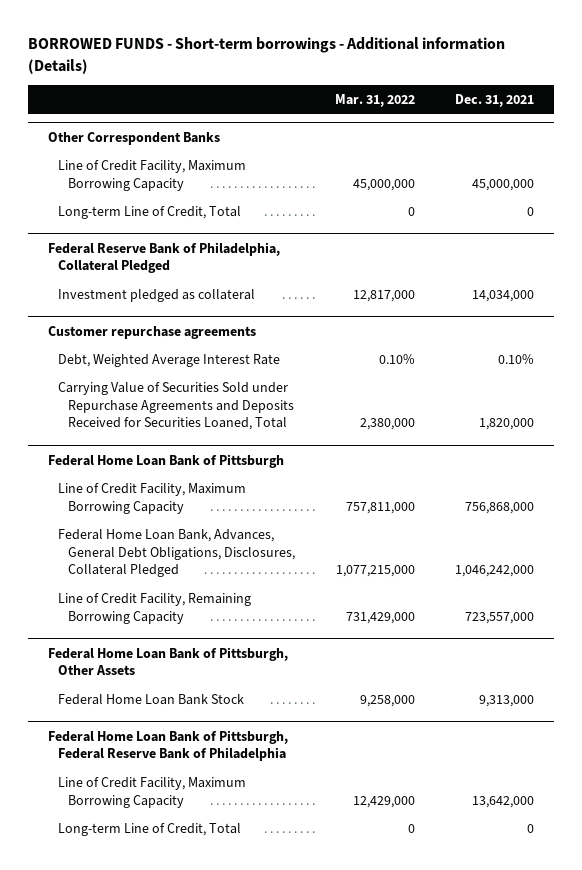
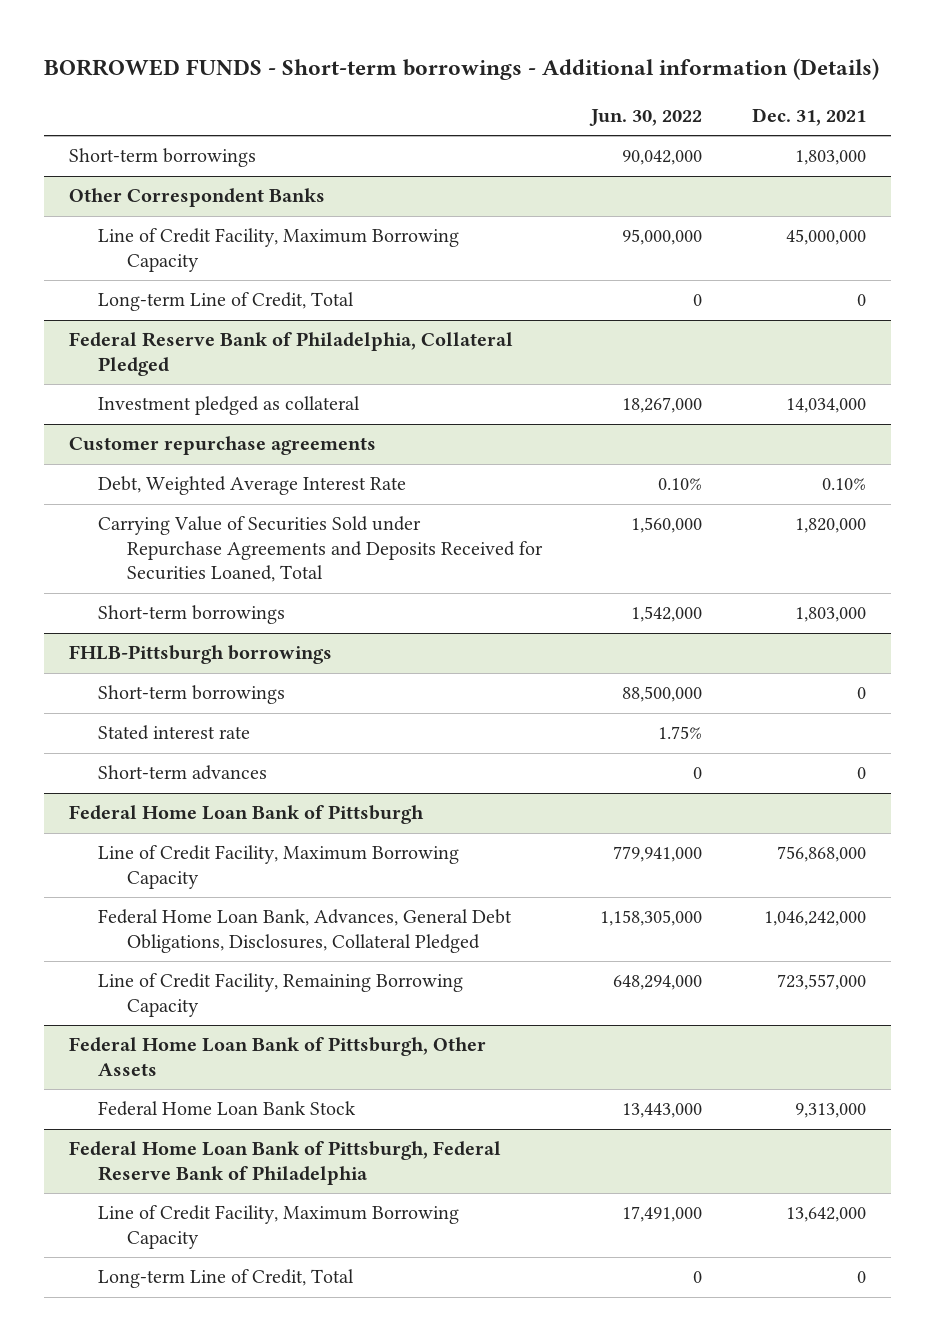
[335,93,416,107] Mar. 31, 2022 -> none
none -> [589,108,703,126] Jun. 30, 2022
none -> [68,148,256,168] Short-term borrowings
none -> [97,605,285,625] Short-term borrowings
none -> [68,645,332,665] FHLB-Pittsburgh borrowings
none -> [97,685,285,705] Short-term borrowings
none -> [97,725,250,741] Stated interest rate
none -> [97,765,267,781] Short-term advances

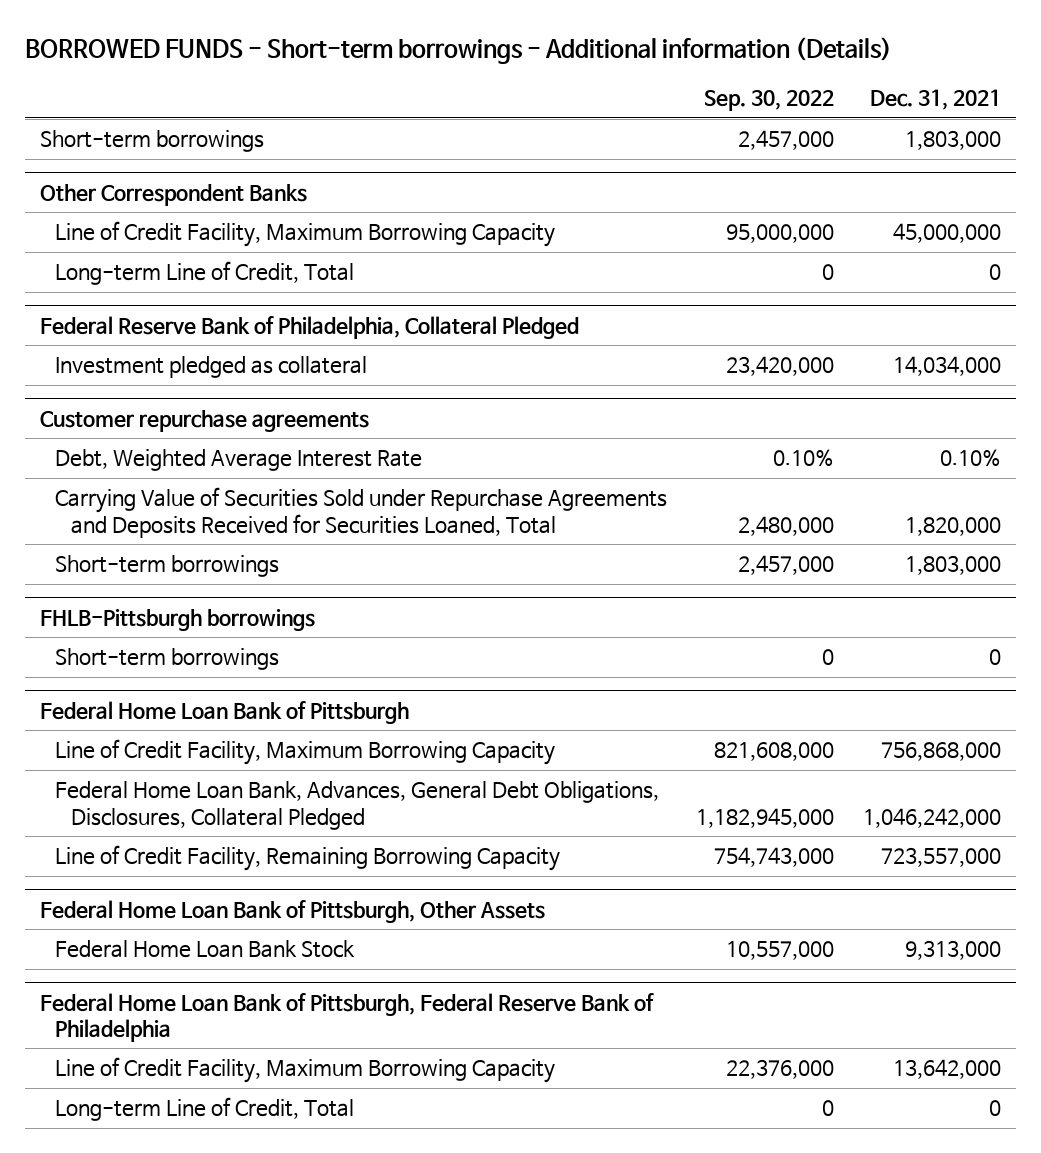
[589,108,703,126] Jun. 30, 2022 -> none
none -> [704,90,835,112] Sep. 30, 2022
[97,725,250,741] Stated interest rate -> none
[97,765,267,781] Short-term advances -> none

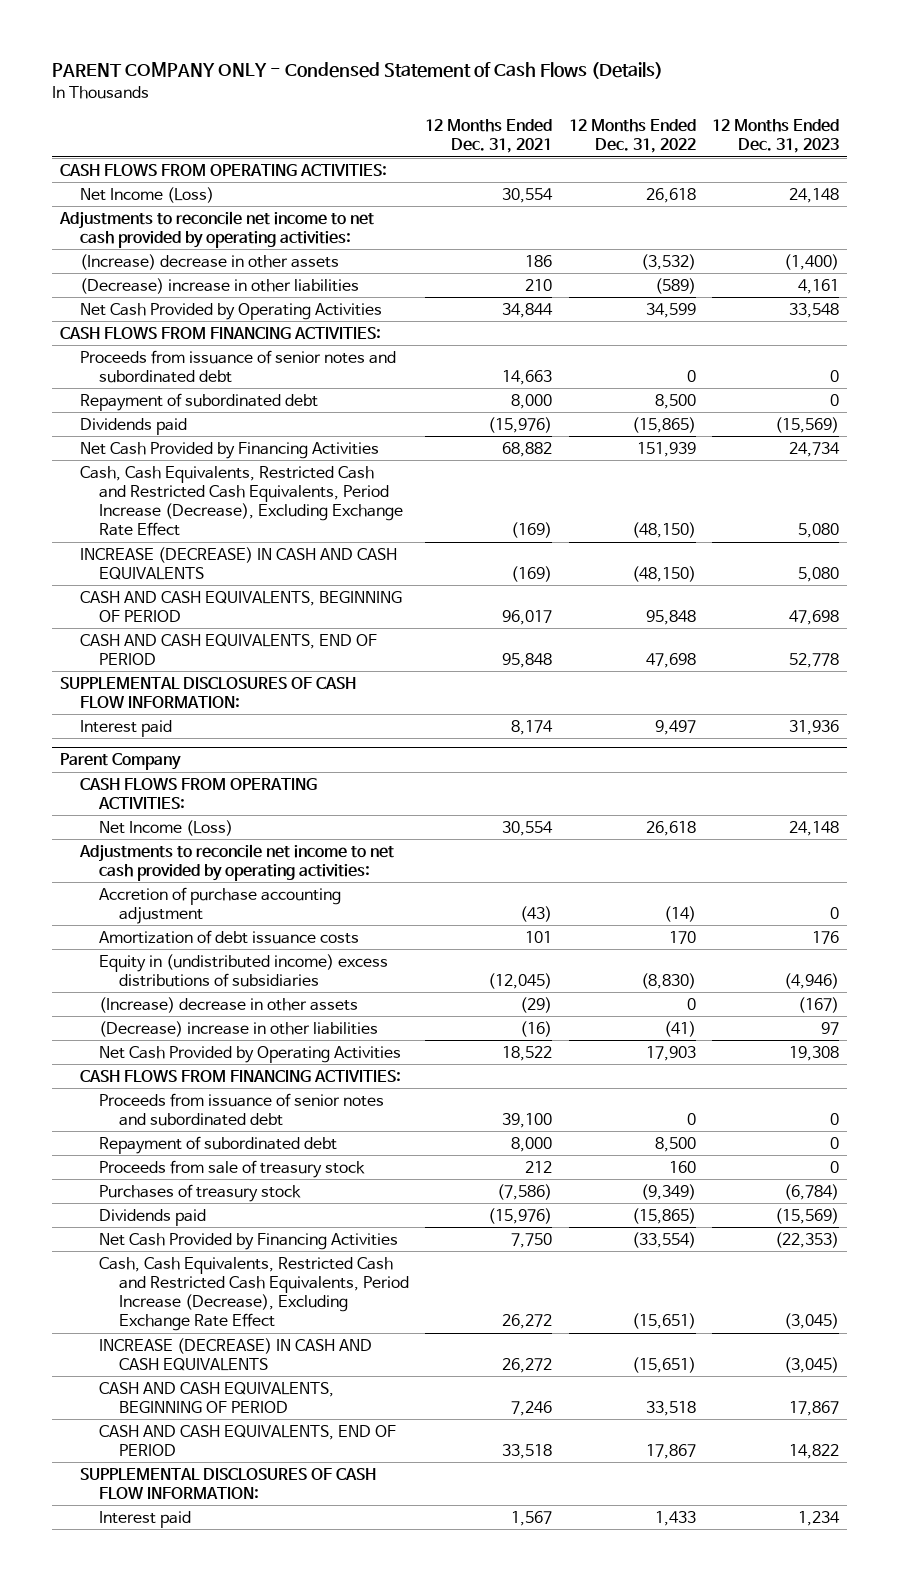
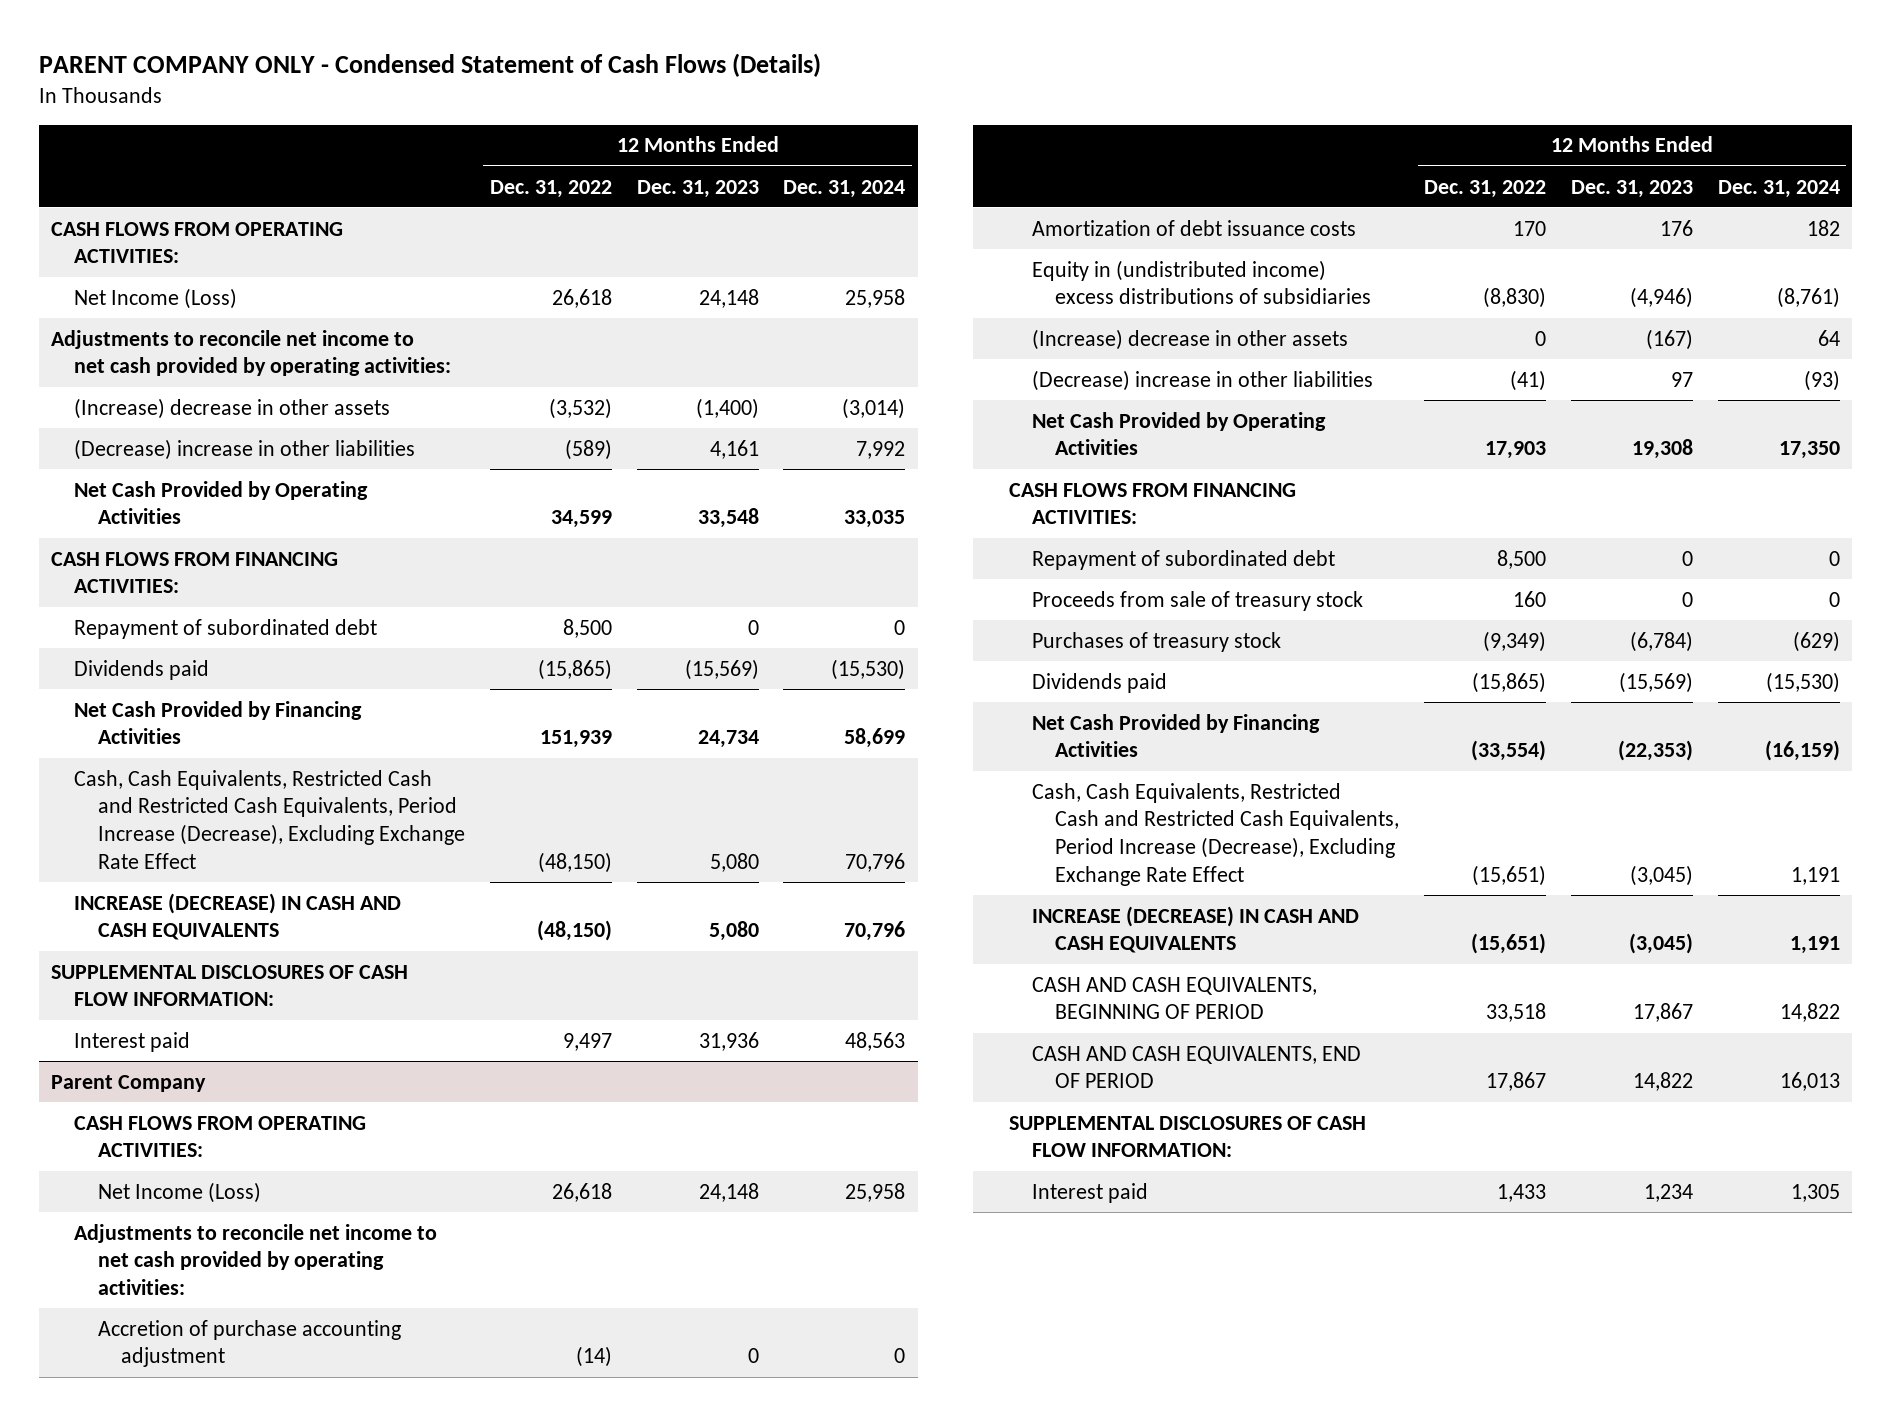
[425,118,553,154] 12 Months Ended Dec. 31, 2021 -> none
none -> [783,179,906,198] Dec. 31, 2024
[79,349,396,383] Proceeds from issuance of senior notes and subordinated debt -> none
[79,590,402,622] CASH AND CASH EQUIVALENTS, BEGINNING OF PERIOD -> none
[79,633,377,665] CASH AND CASH EQUIVALENTS, END OF PERIOD -> none
[99,1092,385,1126] Proceeds from issuance of senior notes and subordinated debt -> none

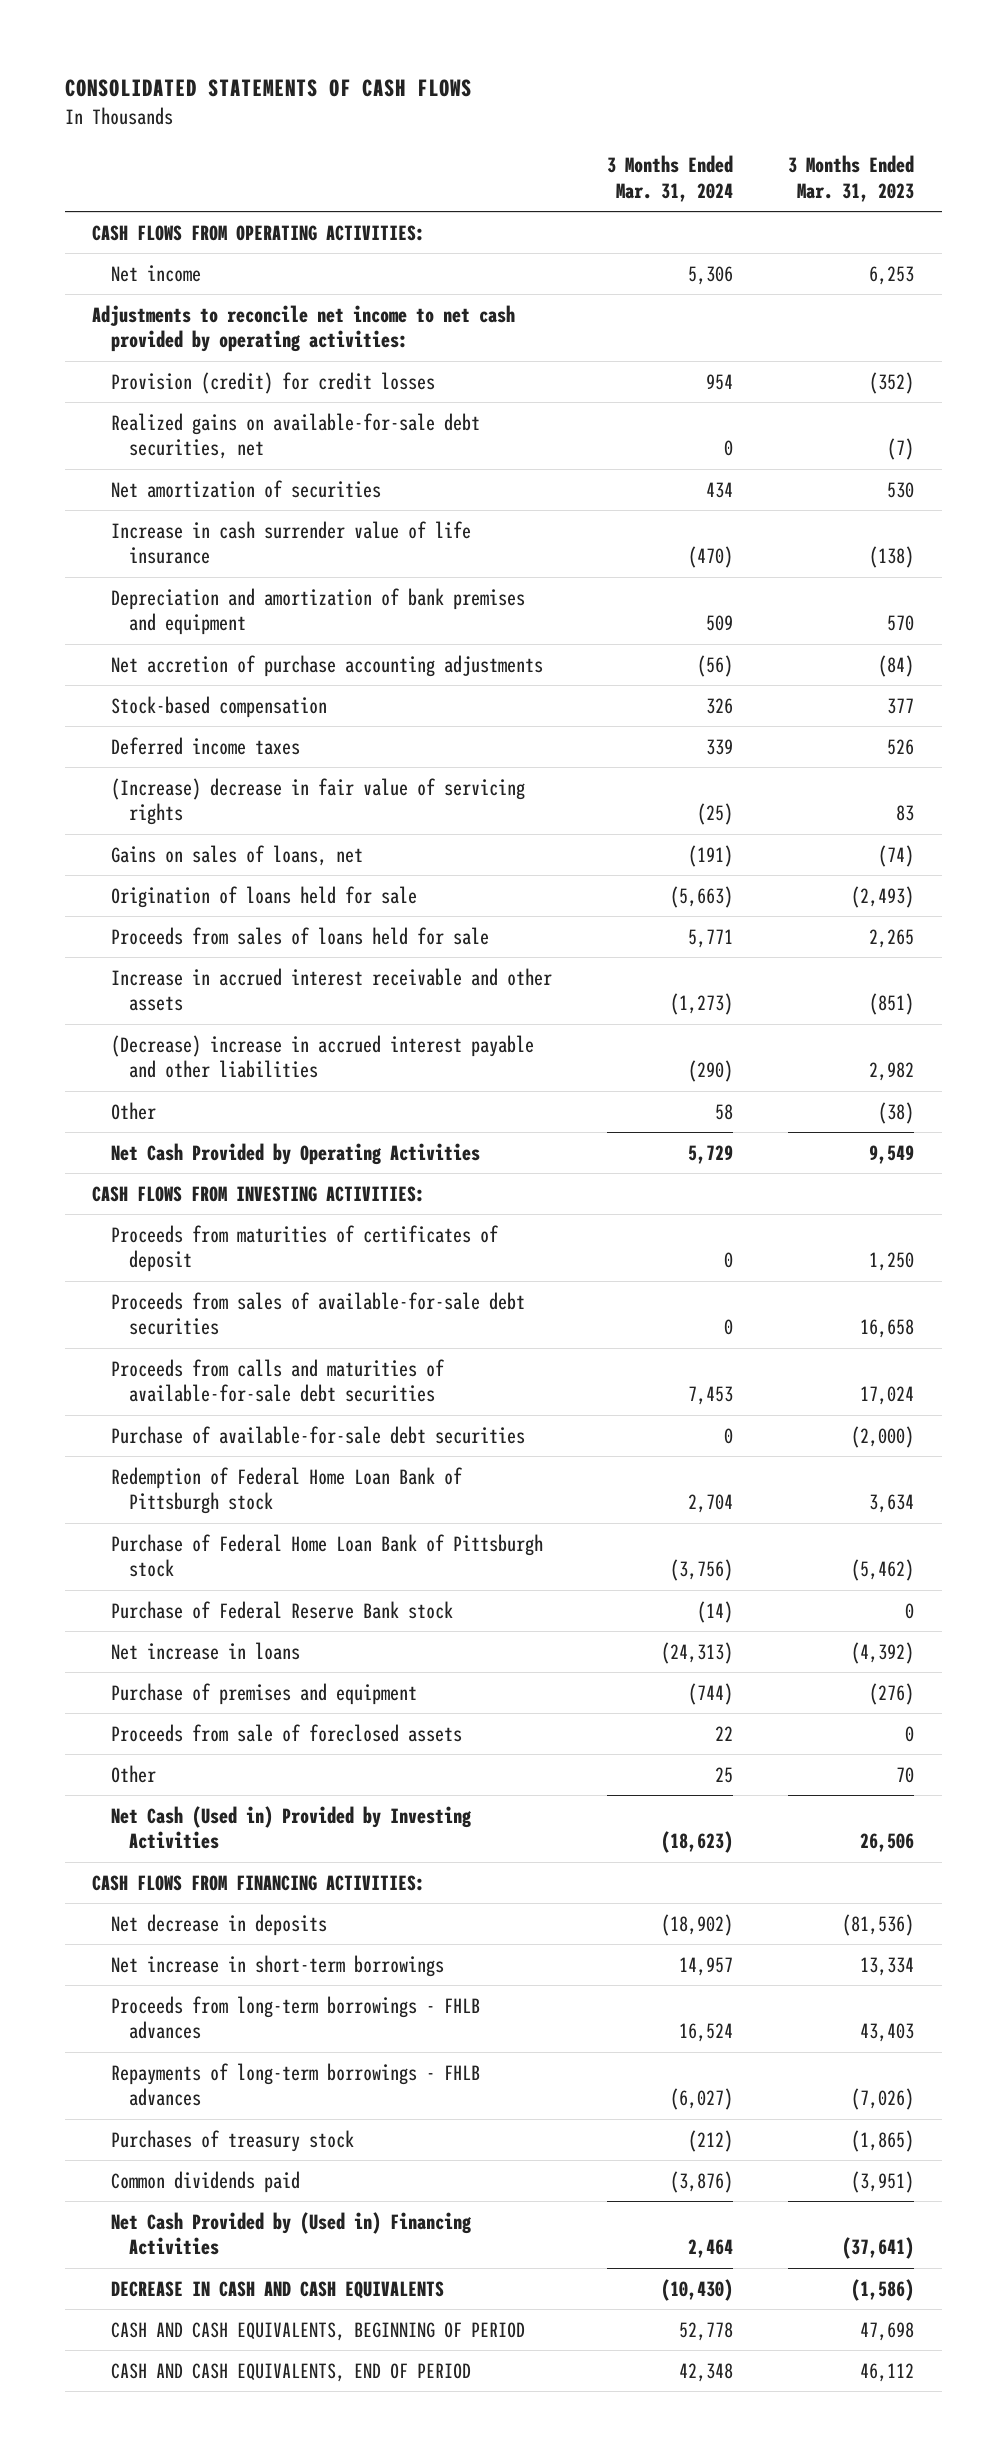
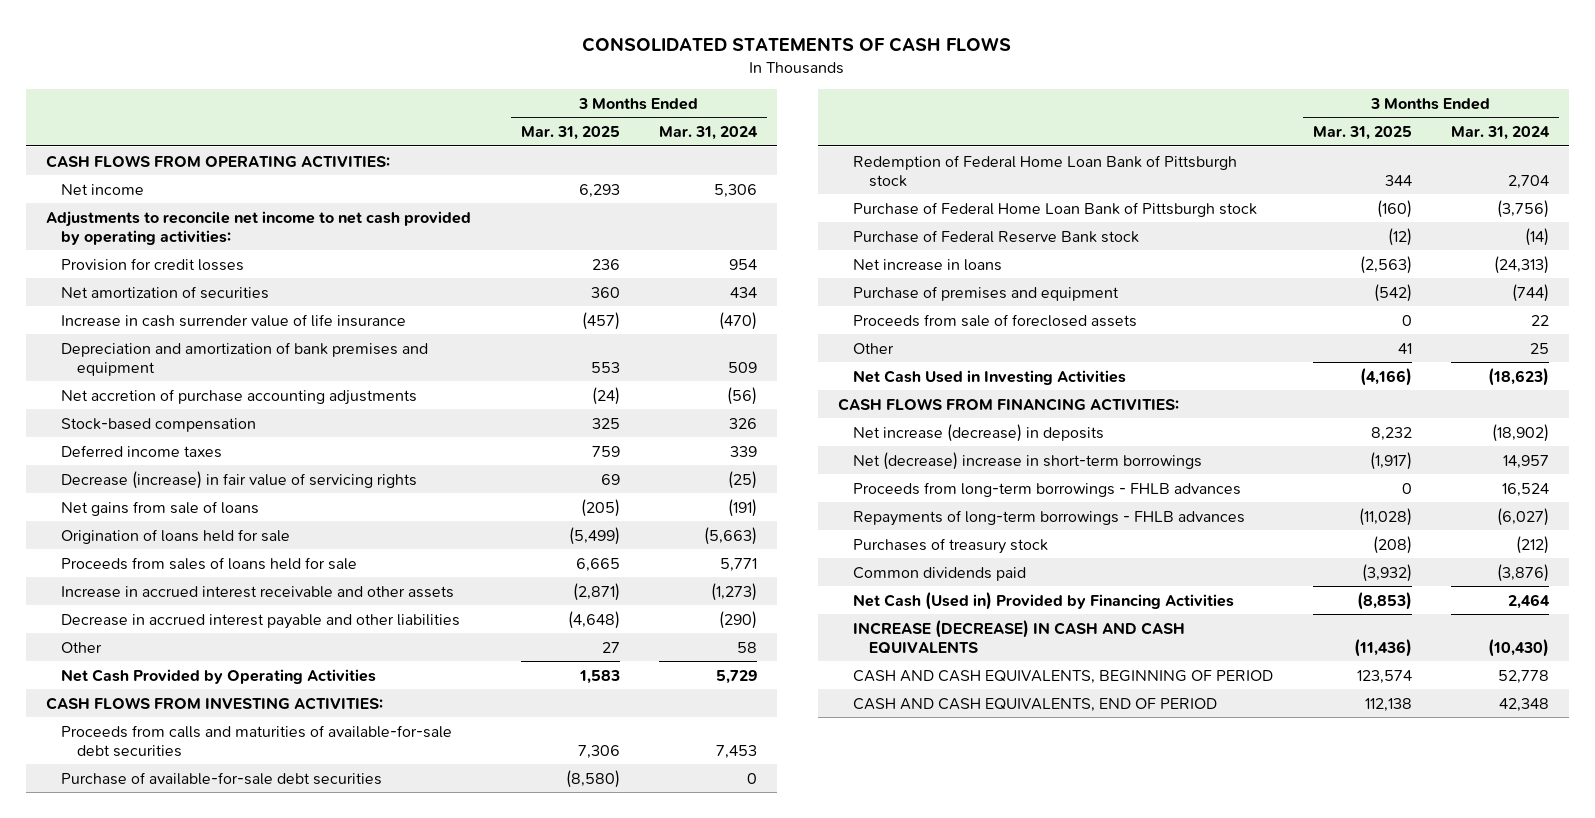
[788,155,915,202] 3 Months Ended Mar. 31, 2023 -> none
none -> [520,126,620,141] Mar. 31, 2025
[110,412,480,460] Realized gains on available-for-sale debt securities, net -> none
[110,371,435,394] Provision (credit) for credit losses -> [61,257,245,271] Provision for credit losses
[110,777,525,826] (Increase) decrease in fair value of servicing rights -> [61,470,418,489] Decrease (increase) in fair value of servicing rights
[110,844,363,866] Gains on sales of loans, net -> [61,500,260,516] Net gains from sale of loans
[110,1034,534,1079] (Decrease) increase in accrued interest payable and other liabilities -> [61,613,461,629] Decrease in accrued interest payable and other liabilities
[110,1224,499,1273] Proceeds from maturities of certificates of deposit -> none
[110,1291,525,1336] Proceeds from sales of available-for-sale debt securities -> none
[110,1805,472,1850] Net Cash (Used in) Provided by Investing Activities -> [853,369,1127,385] Net Cash Used in Investing Activities
[110,1913,327,1936] Net decrease in deposits -> [853,423,1105,442] Net increase (decrease) in deposits
[110,1954,444,1977] Net increase in short-term borrowings -> [853,451,1203,470] Net (decrease) increase in short-term borrowings
[110,2211,472,2256] Net Cash Provided by (Used in) Financing Activities -> [853,591,1235,610] Net Cash (Used in) Provided by Financing Activities
[110,2280,444,2299] DECREASE IN CASH AND CASH EQUIVALENTS -> [853,619,1186,654] INCREASE (DECREASE) IN CASH AND CASH EQUIVALENTS

